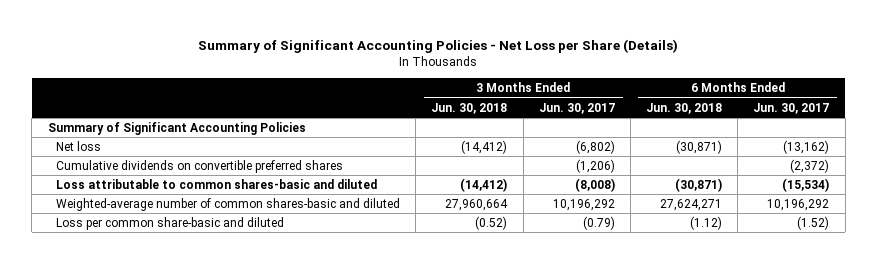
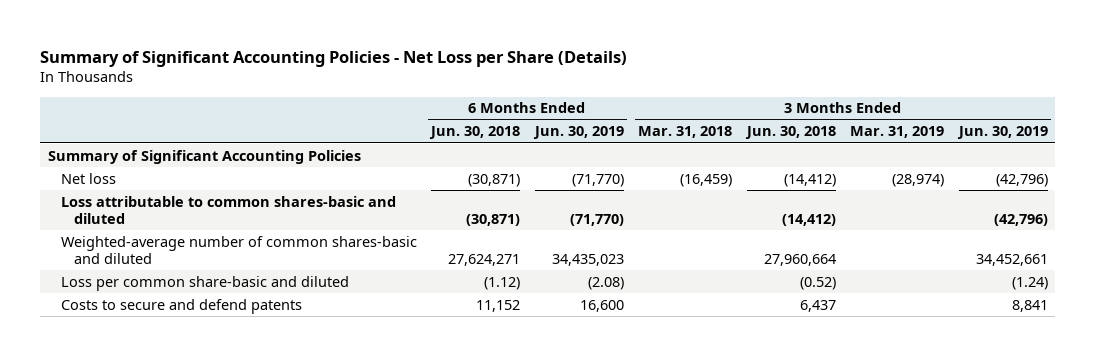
[538,102,615,114] Jun. 30, 2017 -> none
[753,102,830,114] Jun. 30, 2017 -> none
none -> [532,126,624,140] Jun. 30, 2019
none -> [638,126,733,139] Mar. 31, 2018
none -> [850,126,945,139] Mar. 31, 2019
none -> [956,126,1048,140] Jun. 30, 2019
[56,159,344,173] Cumulative dividends on convertible preferred shares -> none
none -> [60,298,302,314] Costs to secure and defend patents

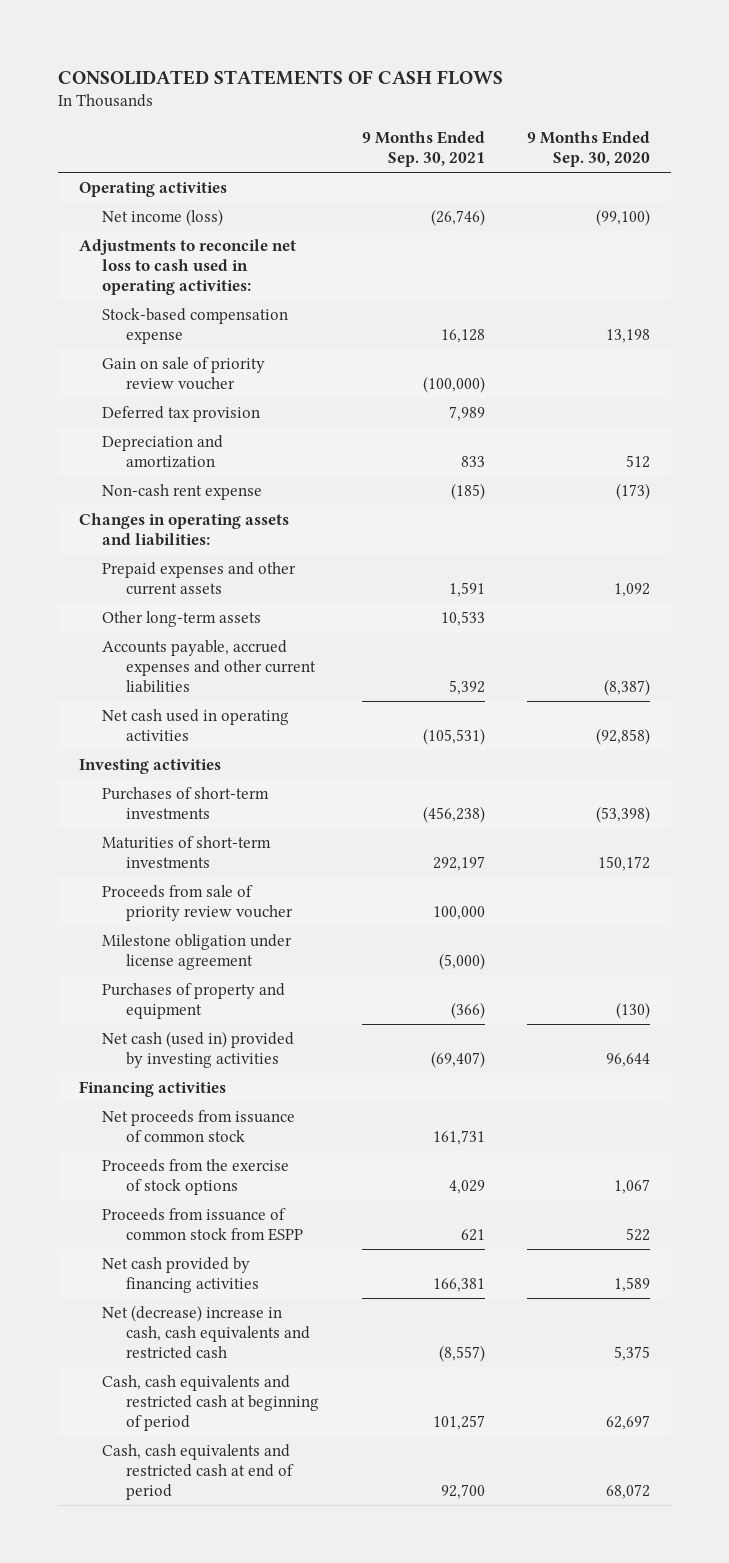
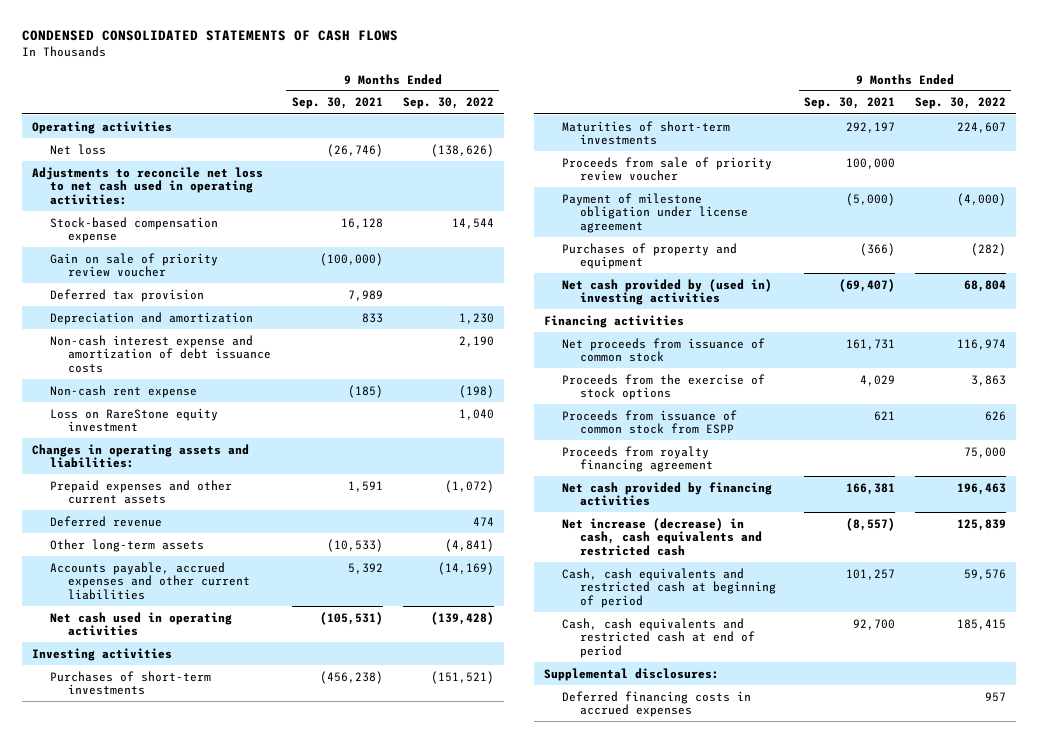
[57,69,503,85] CONSOLIDATED STATEMENTS OF CASH FLOWS -> [21,30,398,42] CONDENSED CONSOLIDATED STATEMENTS OF CASH FLOWS
[527,131,651,168] 9 Months Ended Sep. 30, 2020 -> none
none -> [402,97,494,110] Sep. 30, 2022
[102,209,224,227] Net income (loss) -> [50,143,107,155] Net loss
[78,239,296,295] Adjustments to reconcile net loss to cash used in operating activities: -> [31,166,263,206] Adjustments to reconcile net loss to net cash used in operating activities:
none -> [50,334,272,374] Non-cash interest expense and amortization of debt issuance costs
none -> [50,407,219,433] Loss on RareStone equity investment
none -> [50,515,163,527] Deferred revenue
[440,611,485,627] 10,533 -> [326,538,383,552] (10,533)
[102,934,293,971] Milestone obligation under license agreement -> [562,192,749,234] Payment of milestone obligation under license agreement
[102,1031,295,1069] Net cash (used in) provided by investing activities -> [562,278,773,306] Net cash provided by (used in) investing activities
none -> [562,445,714,473] Proceeds from royalty financing agreement
[102,1305,311,1359] Net (decrease) increase in cash, cash equivalents and restricted cash -> [562,517,763,557] Net increase (decrease) in cash, cash equivalents and restricted cash
none -> [544,667,720,681] Supplemental disclosures:
none -> [562,690,752,718] Deferred financing costs in accrued expenses

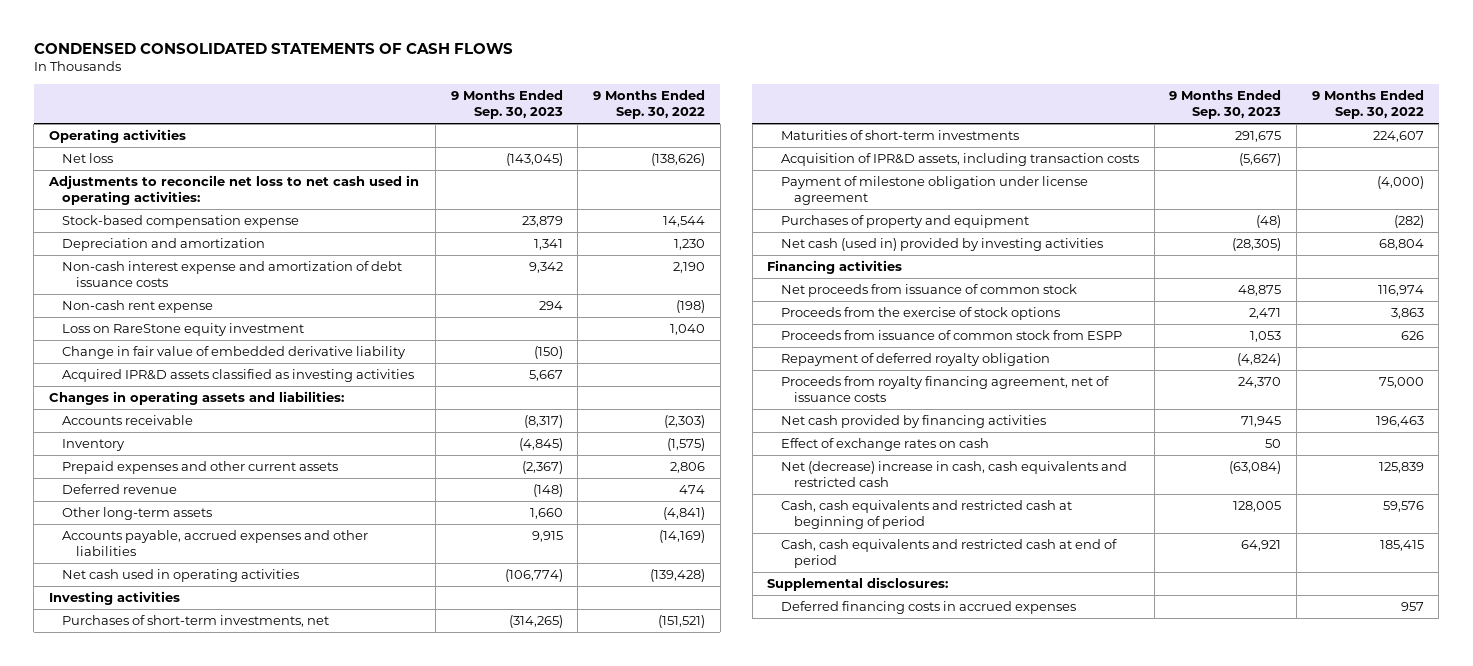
[291,97,383,110] Sep. 30, 2021 -> none
none -> [450,90,563,120] 9 Months Ended Sep. 30, 2023
[50,252,219,278] Gain on sale of priority review voucher -> none
[50,288,205,302] Deferred tax provision -> none
none -> [62,346,407,360] Change in fair value of embedded derivative liability
none -> [62,369,415,383] Acquired IPR&D assets classified as investing activities
none -> [62,415,194,426] Accounts receivable
none -> [62,439,126,452] Inventory
[444,479,494,493] (1,072) -> [670,462,706,474] 2,806
[50,561,251,601] Accounts payable, accrued expenses and other current liabilities -> [62,530,369,557] Accounts payable, accrued expenses and other liabilities
[50,670,212,696] Purchases of short-term investments -> [62,615,330,628] Purchases of short-term investments, net
[562,156,773,182] Proceeds from sale of priority review voucher -> none
none -> [780,153,1139,167] Acquisition of IPR&D assets, including transaction costs
[562,278,773,306] Net cash provided by (used in) investing activities -> [780,238,1103,252] Net cash (used in) provided by investing activities
none -> [780,353,1050,367] Repayment of deferred royalty obligation
[562,445,714,473] Proceeds from royalty financing agreement -> [780,376,1109,403] Proceeds from royalty financing agreement, net of issuance costs
none -> [780,438,989,452] Effect of exchange rates on cash
[562,517,763,557] Net increase (decrease) in cash, cash equivalents and restricted cash -> [780,461,1127,488] Net (decrease) increase in cash, cash equivalents and restricted cash

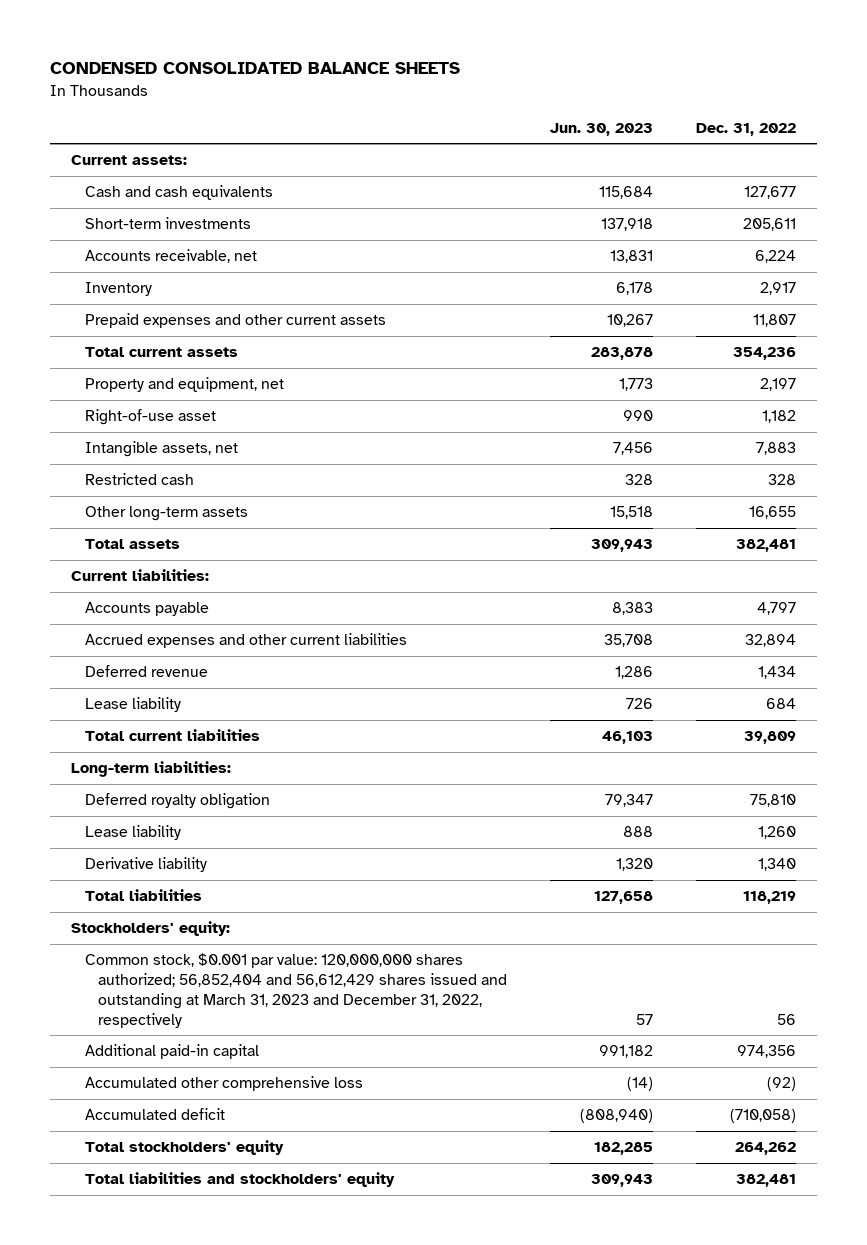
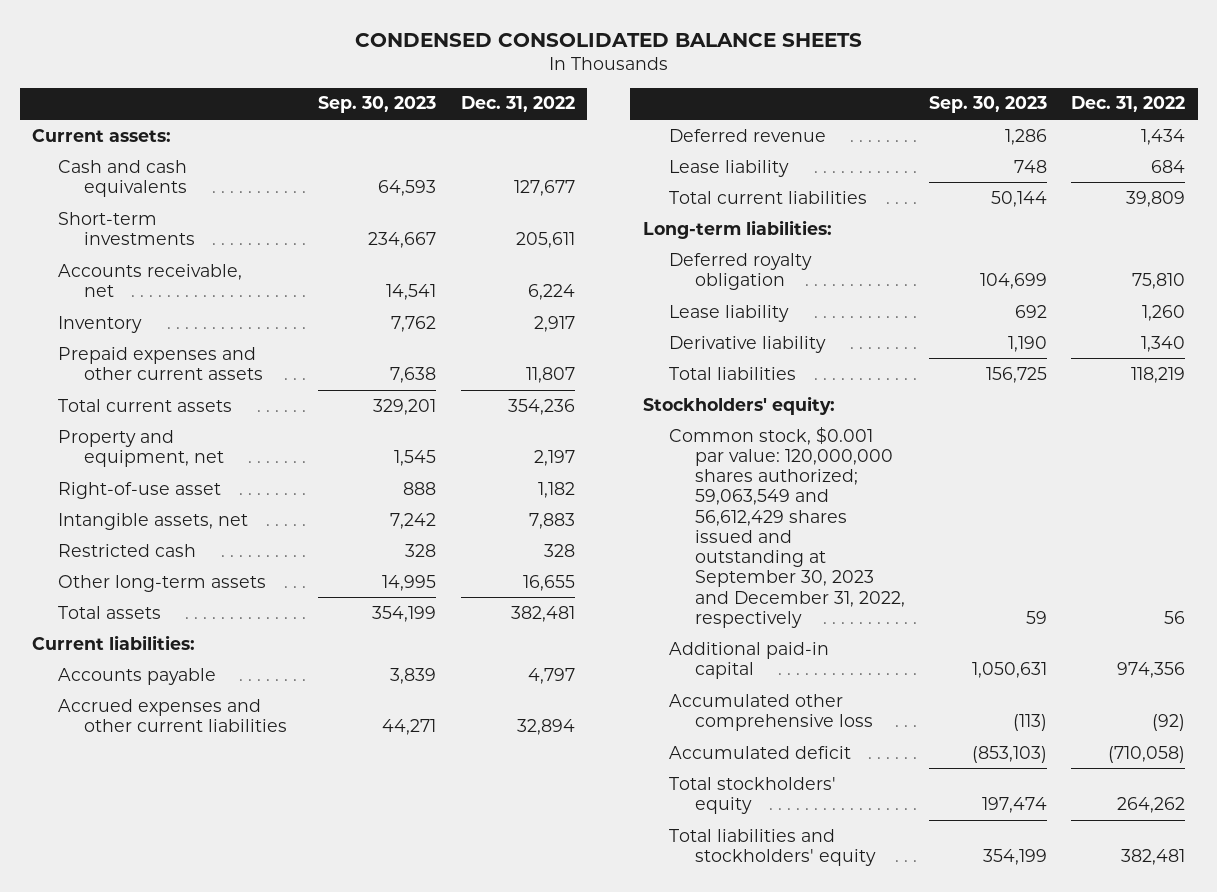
[550,122,654,136] Jun. 30, 2023 -> none
none -> [318,96,437,114] Sep. 30, 2023
[84,953,508,1028] Common stock, $0.001 par value: 120,000,000 shares authorized; 56,852,404 and 56,612,429 shares issued and outstanding at March 31, 2023 and December 31, 2022, respectively -> [668,426,905,628] Common stock, $0.001 par value: 120,000,000 shares authorized; 59,063,549 and 56,612,429 shares issued and outstanding at September 30, 2023 and December 31, 2022, respectively

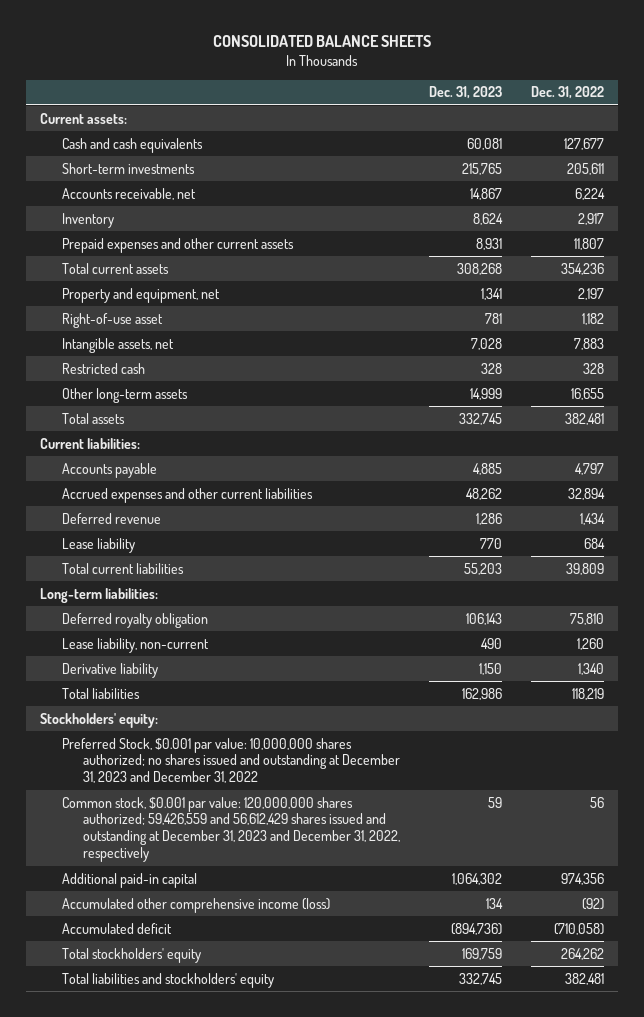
[354,32,862,47] CONDENSED CONSOLIDATED BALANCE SHEETS -> [212,35,431,48] CONSOLIDATED BALANCE SHEETS
[318,96,437,114] Sep. 30, 2023 -> none
none -> [428,86,502,100] Dec. 31, 2023
[668,304,789,322] Lease liability -> [61,637,209,653] Lease liability, non-current
none -> [61,737,401,784] Preferred Stock, $0.001 par value: 10,000,000 shares authorized; no shares issued and outstanding at December 31, 2023 and December 31, 2022
[668,426,905,628] Common stock, $0.001 par value: 120,000,000 shares authorized; 59,063,549 and 56,612,429 shares issued and outstanding at September 30, 2023 and December 31, 2022, respectively -> [61,796,401,862] Common stock, $0.001 par value: 120,000,000 shares authorized; 59,426,559 and 56,612,429 shares issued and outstanding at December 31, 2023 and December 31, 2022, respectively
[668,693,873,732] Accumulated other comprehensive loss -> [61,897,330,913] Accumulated other comprehensive income (loss)

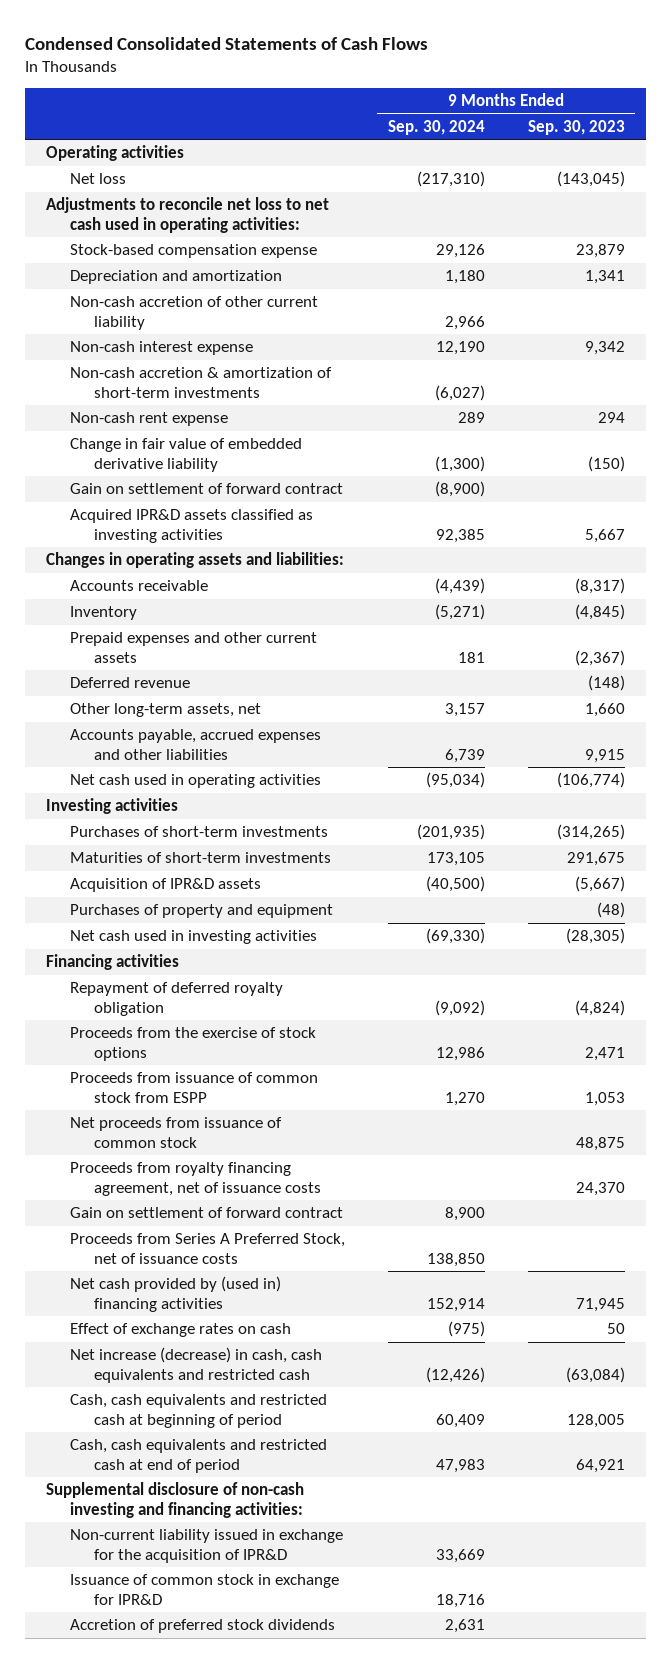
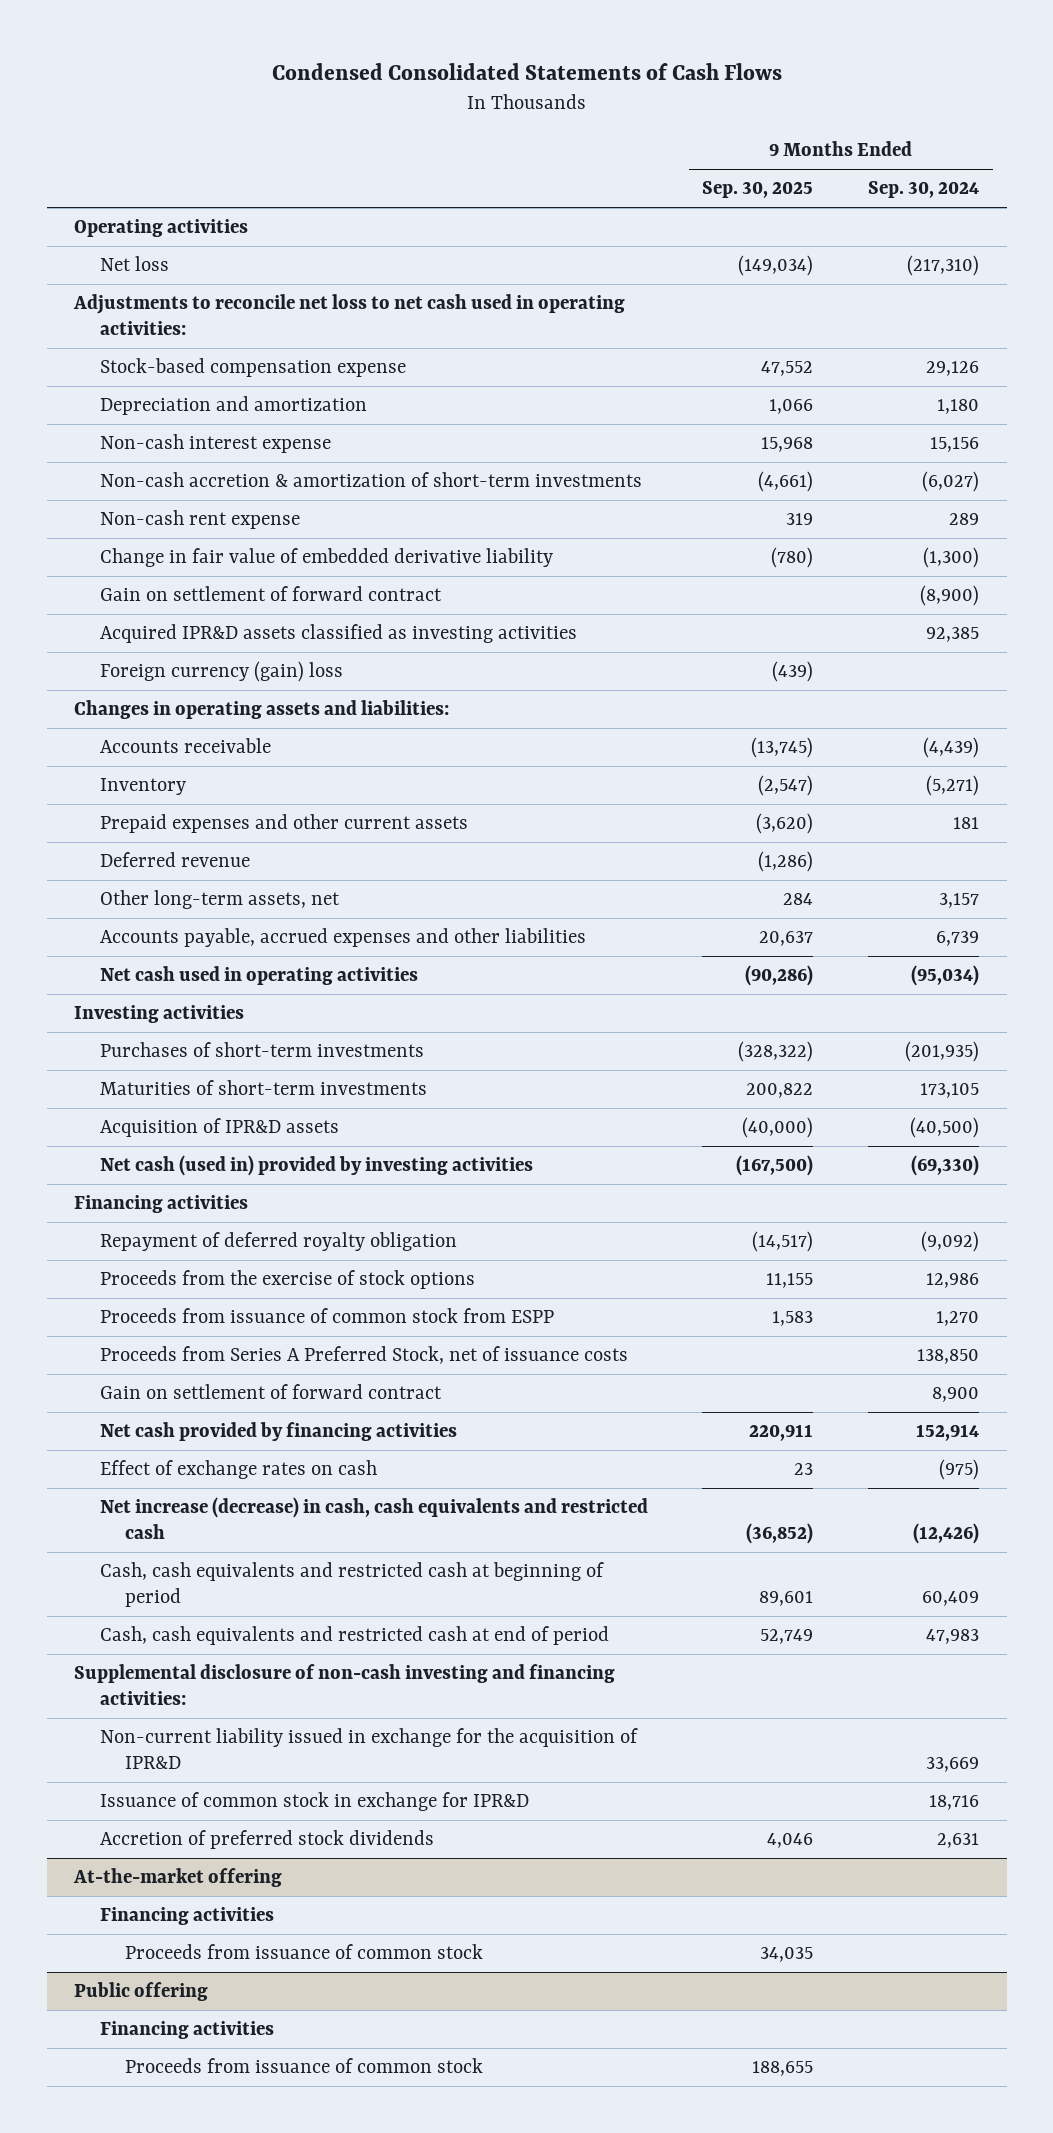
[527,119,625,135] Sep. 30, 2023 -> none
none -> [702,181,814,199] Sep. 30, 2025
[69,296,318,330] Non-cash accretion of other current liability -> none
[435,341,485,356] 12,190 -> [930,437,980,453] 15,156
none -> [99,661,343,683] Foreign currency (gain) loss
[69,904,333,919] Purchases of property and equipment -> none
[69,930,317,945] Net cash used in investing activities -> [99,1155,533,1177] Net cash (used in) provided by investing activities
[69,1117,282,1148] Net proceeds from issuance of common stock -> none
[69,1162,321,1196] Proceeds from royalty financing agreement, net of issuance costs -> none
[69,1207,343,1219] Gain on settlement of forward contract -> [99,1384,442,1400] Gain on settlement of forward contract
[69,1276,281,1312] Net cash provided by (used in) financing activities -> [99,1422,457,1442] Net cash provided by financing activities
none -> [73,1868,283,1888] At-the-market offering
none -> [99,1907,274,1926] Financing activities
none -> [125,1944,484,1960] Proceeds from issuance of common stock
none -> [74,1982,209,2002] Public offering
none -> [99,2021,274,2040] Financing activities
none -> [125,2058,484,2074] Proceeds from issuance of common stock

